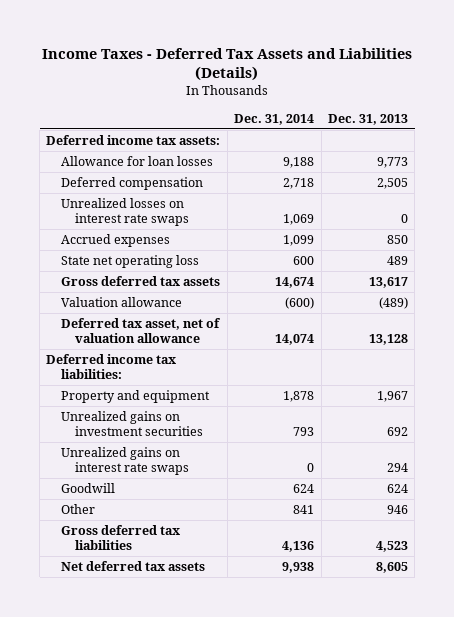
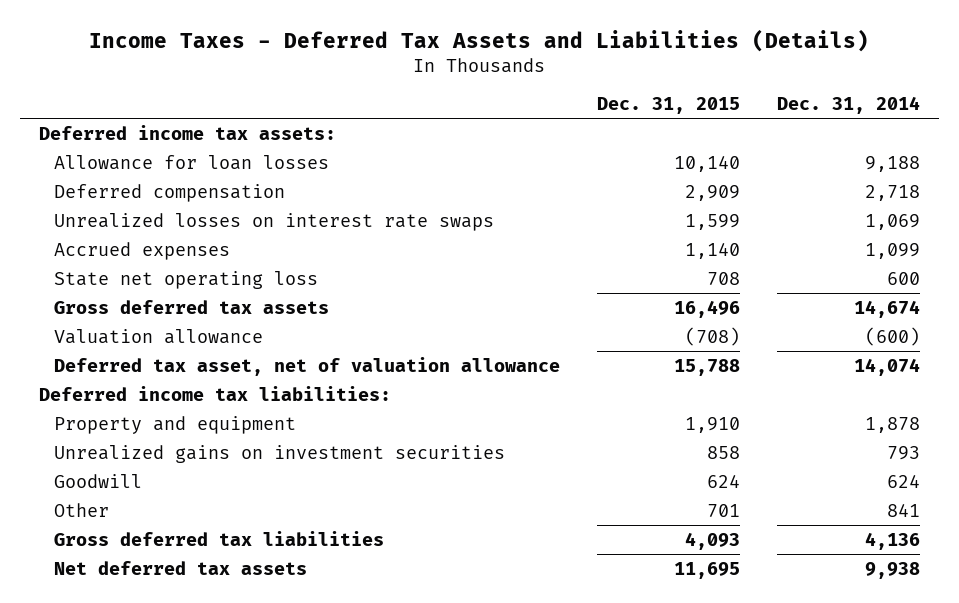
[327,113,408,125] Dec. 31, 2013 -> none
none -> [596,97,740,115] Dec. 31, 2015
[60,446,190,476] Unrealized gains on interest rate swaps -> none

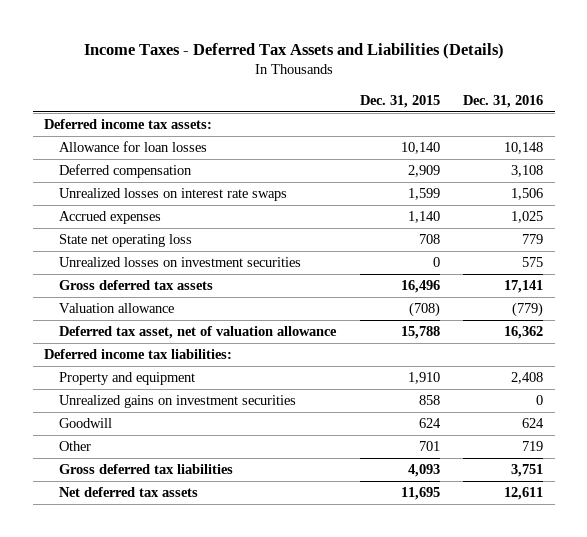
[777,96,921,115] Dec. 31, 2014 -> none
none -> [462,95,543,109] Dec. 31, 2016
none -> [59,257,302,268] Unrealized losses on investment securities

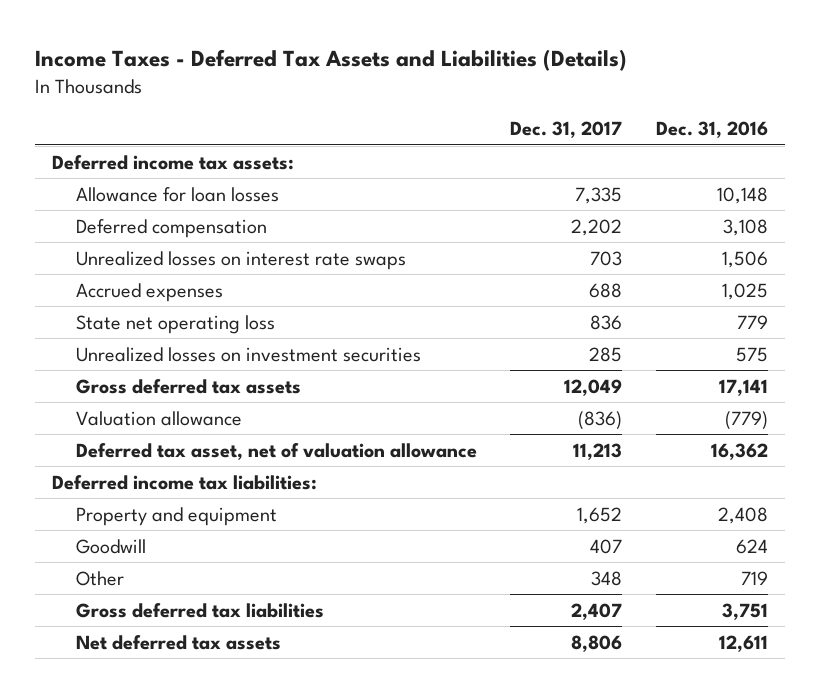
[359,95,440,109] Dec. 31, 2015 -> none
none -> [510,121,623,139] Dec. 31, 2017
[59,395,297,409] Unrealized gains on investment securities -> none

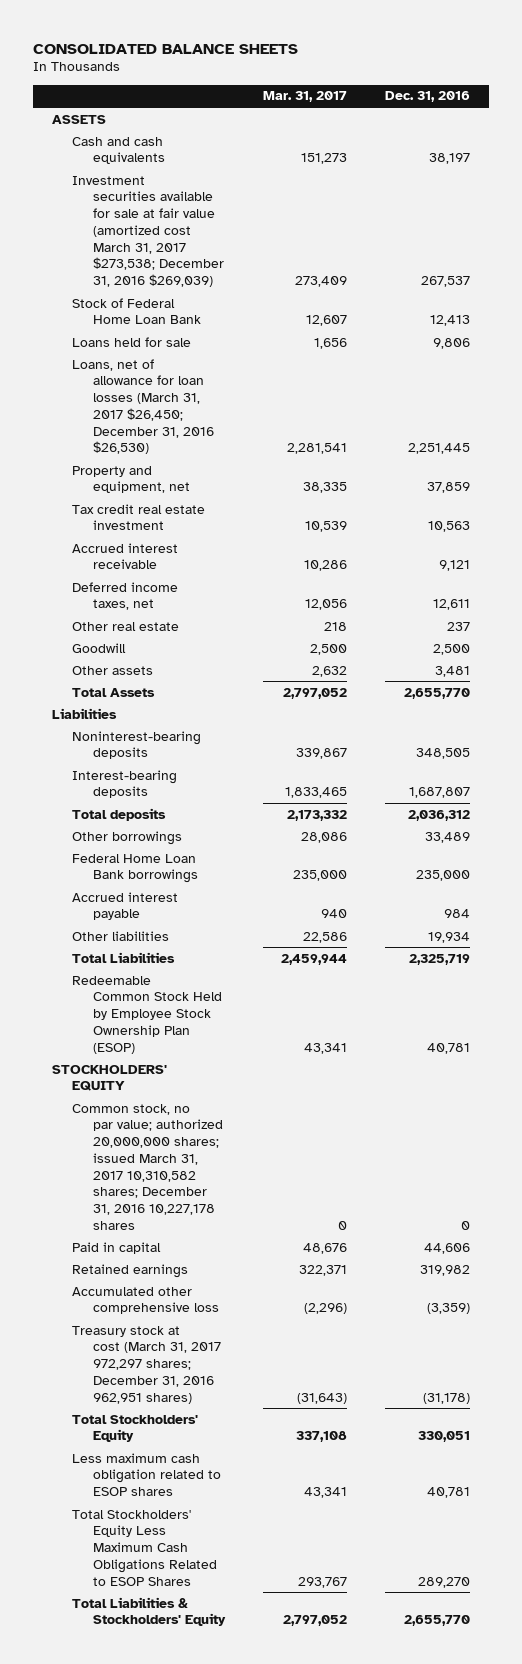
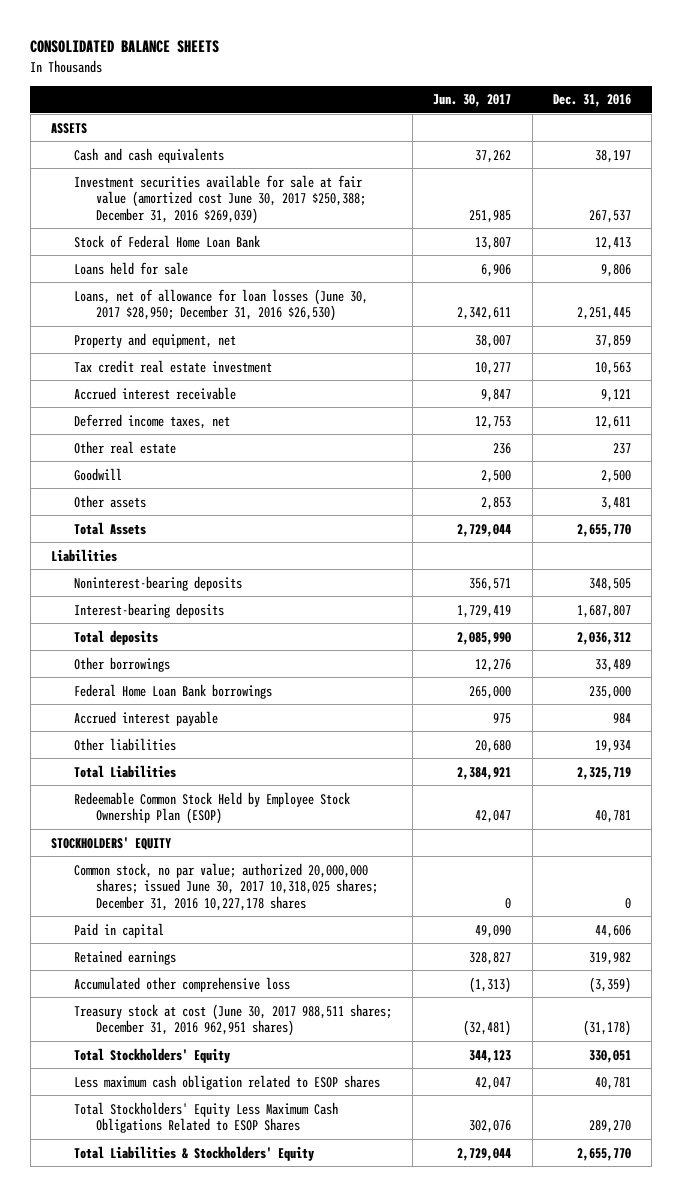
[263,91,348,103] Mar. 31, 2017 -> none
none -> [433,94,512,108] Jun. 30, 2017
[72,175,224,288] Investment securities available for sale at fair value (amortized cost March 31, 2017 $273,538; December 31, 2016 $269,039) -> [73,174,367,224] Investment securities available for sale at fair value (amortized cost June 30, 2017 $250,388; December 31, 2016 $269,039)
[72,358,214,455] Loans, net of allowance for loan losses (March 31, 2017 $26,450; December 31, 2016 $26,530) -> [73,288,368,322] Loans, net of allowance for loan losses (June 30, 2017 $28,950; December 31, 2016 $26,530)
[72,1103,223,1230] Common stock, no par value; authorized 20,000,000 shares; issued March 31, 2017 10,310,582 shares; December 31, 2016 10,227,178 shares -> [73,862,379,911] Common stock, no par value; authorized 20,000,000 shares; issued June 30, 2017 10,318,025 shares; December 31, 2016 10,227,178 shares
[72,1325,221,1404] Treasury stock at cost (March 31, 2017 972,297 shares; December 31, 2016 962,951 shares) -> [73,1003,392,1037] Treasury stock at cost (June 30, 2017 988,511 shares; December 31, 2016 962,951 shares)

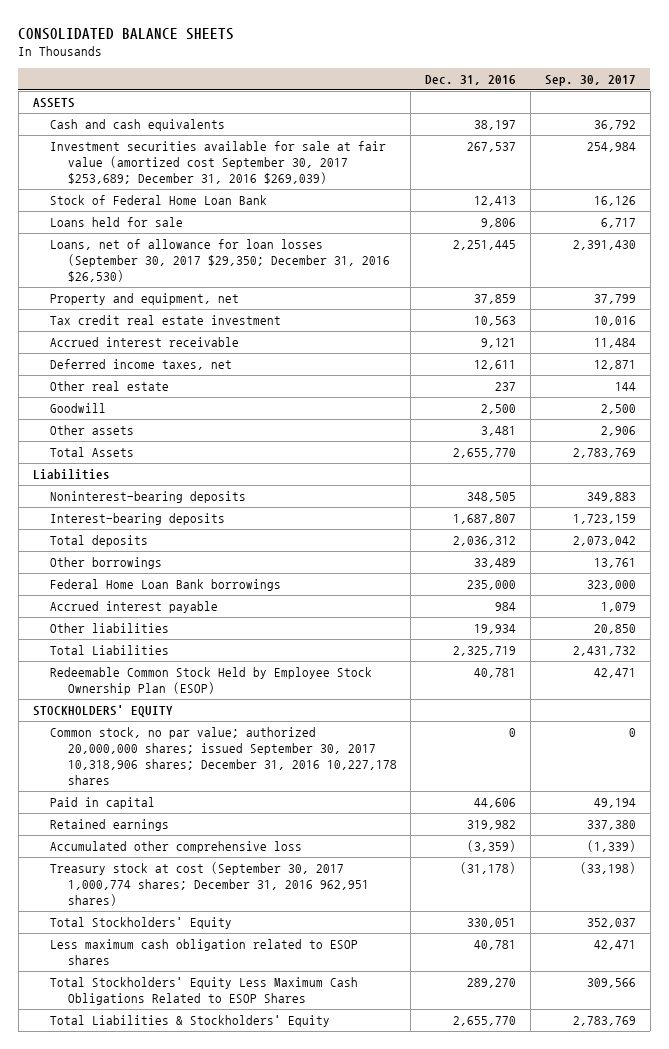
[433,94,512,108] Jun. 30, 2017 -> none
none -> [545,75,637,87] Sep. 30, 2017
[73,174,367,224] Investment securities available for sale at fair value (amortized cost June 30, 2017 $250,388; December 31, 2016 $269,039) -> [50,140,387,185] Investment securities available for sale at fair value (amortized cost September 30, 2017 $253,689; December 31, 2016 $269,039)
[73,288,368,322] Loans, net of allowance for loan losses (June 30, 2017 $28,950; December 31, 2016 $26,530) -> [50,238,390,283] Loans, net of allowance for loan losses (September 30, 2017 $29,350; December 31, 2016 $26,530)
[73,862,379,911] Common stock, no par value; authorized 20,000,000 shares; issued June 30, 2017 10,318,025 shares; December 31, 2016 10,227,178 shares -> [50,726,397,786] Common stock, no par value; authorized 20,000,000 shares; issued September 30, 2017 10,318,906 shares; December 31, 2016 10,227,178 shares
[73,1003,392,1037] Treasury stock at cost (June 30, 2017 988,511 shares; December 31, 2016 962,951 shares) -> [50,861,369,907] Treasury stock at cost (September 30, 2017 1,000,774 shares; December 31, 2016 962,951 shares)

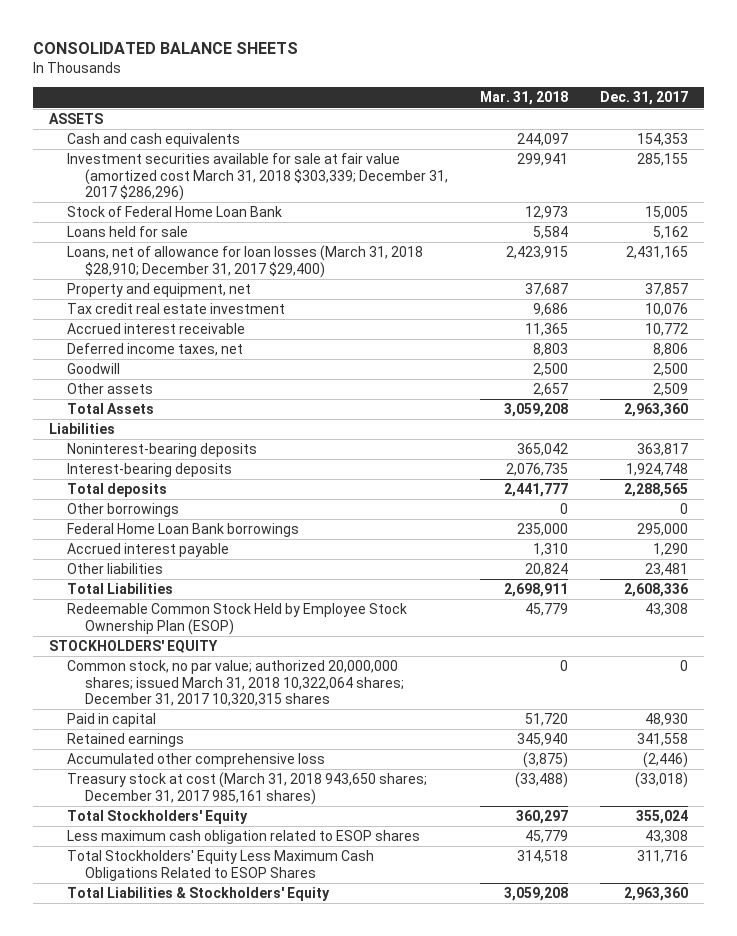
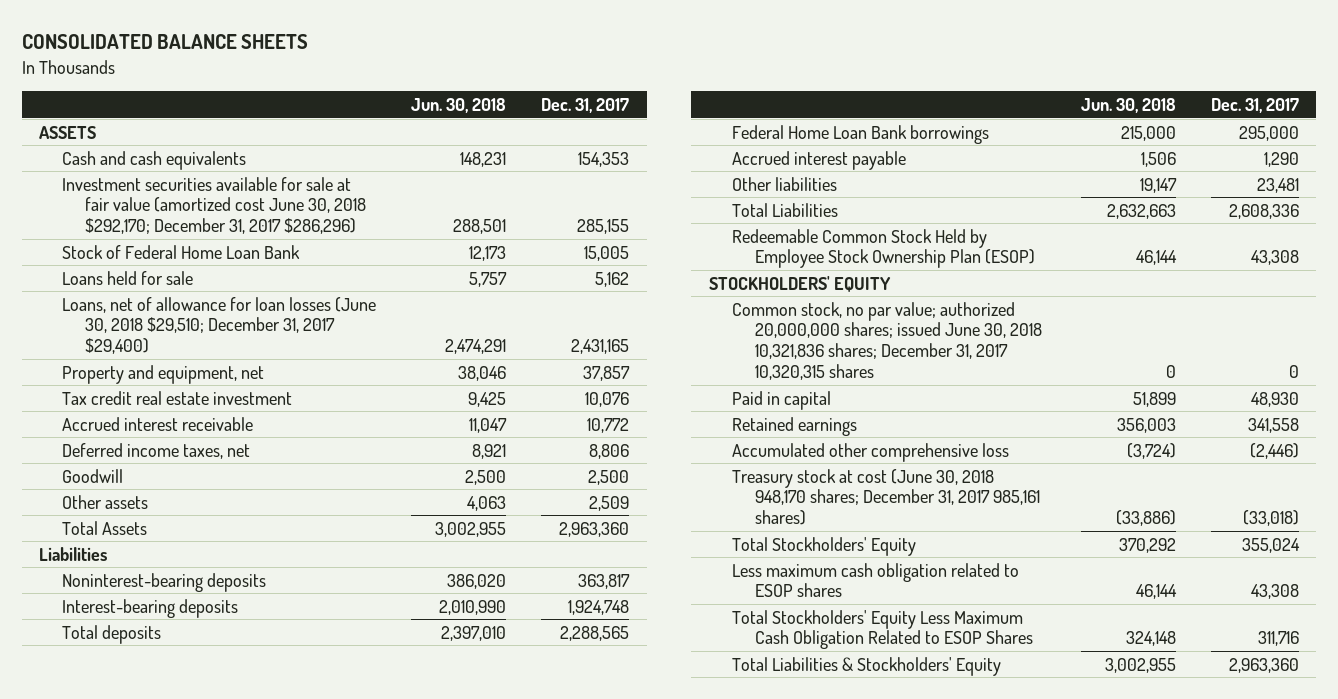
[480,91,569,106] Mar. 31, 2018 -> none
none -> [411,98,507,114] Jun. 30, 2018
[66,153,449,202] Investment securities available for sale at fair value (amortized cost March 31, 2018 $303,339; December 31, 2017 $286,296) -> [62,176,367,235] Investment securities available for sale at fair value (amortized cost June 30, 2018 $292,170; December 31, 2017 $286,296)
[66,245,423,278] Loans, net of allowance for loan losses (March 31, 2018 $28,910; December 31, 2017 $29,400) -> [62,296,377,355] Loans, net of allowance for loan losses (June 30, 2018 $29,510; December 31, 2017 $29,400)
[66,503,179,518] Other borrowings -> none
[66,660,405,707] Common stock, no par value; authorized 20,000,000 shares; issued March 31, 2018 10,322,064 shares; December 31, 2017 10,320,315 shares -> [731,301,1042,381] Common stock, no par value; authorized 20,000,000 shares; issued June 30, 2018 10,321,836 shares; December 31, 2017 10,320,315 shares
[66,772,427,805] Treasury stock at cost (March 31, 2018 943,650 shares; December 31, 2017 985,161 shares) -> [731,468,1040,526] Treasury stock at cost (June 30, 2018 948,170 shares; December 31, 2017 985,161 shares)
[66,850,374,881] Total Stockholders' Equity Less Maximum Cash Obligations Related to ESOP Shares -> [731,609,1033,650] Total Stockholders' Equity Less Maximum Cash Obligation Related to ESOP Shares

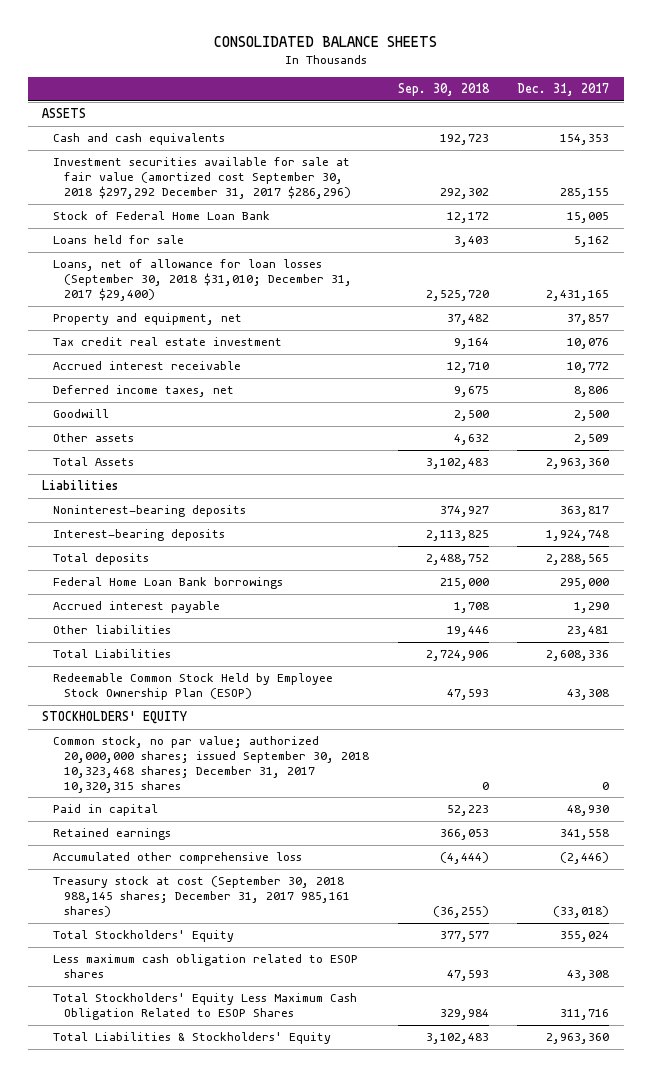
[411,98,507,114] Jun. 30, 2018 -> none
none -> [397,83,490,97] Sep. 30, 2018
[62,176,367,235] Investment securities available for sale at fair value (amortized cost June 30, 2018 $292,170; December 31, 2017 $286,296) -> [53,157,352,199] Investment securities available for sale at fair value (amortized cost September 30, 2018 $297,292 December 31, 2017 $286,296)
[62,296,377,355] Loans, net of allowance for loan losses (June 30, 2018 $29,510; December 31, 2017 $29,400) -> [53,259,353,301] Loans, net of allowance for loan losses (September 30, 2018 $31,010; December 31, 2017 $29,400)
[731,301,1042,381] Common stock, no par value; authorized 20,000,000 shares; issued June 30, 2018 10,321,836 shares; December 31, 2017 10,320,315 shares -> [53,736,370,793] Common stock, no par value; authorized 20,000,000 shares; issued September 30, 2018 10,323,468 shares; December 31, 2017 10,320,315 shares
[731,468,1040,526] Treasury stock at cost (June 30, 2018 948,170 shares; December 31, 2017 985,161 shares) -> [53,876,351,917] Treasury stock at cost (September 30, 2018 988,145 shares; December 31, 2017 985,161 shares)

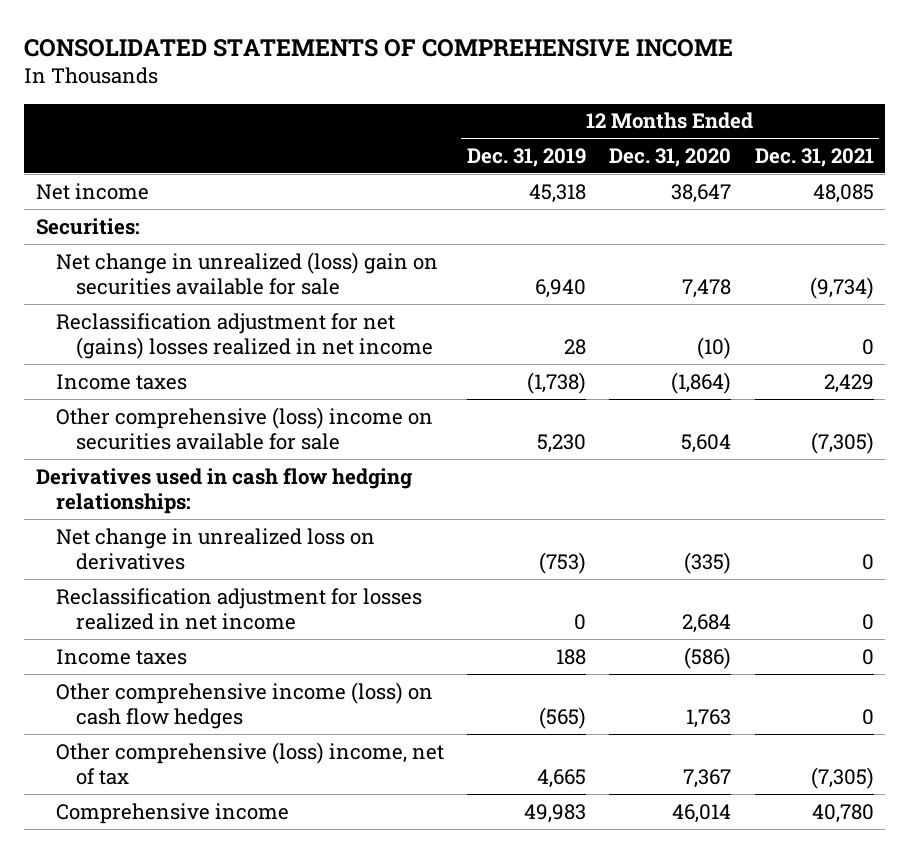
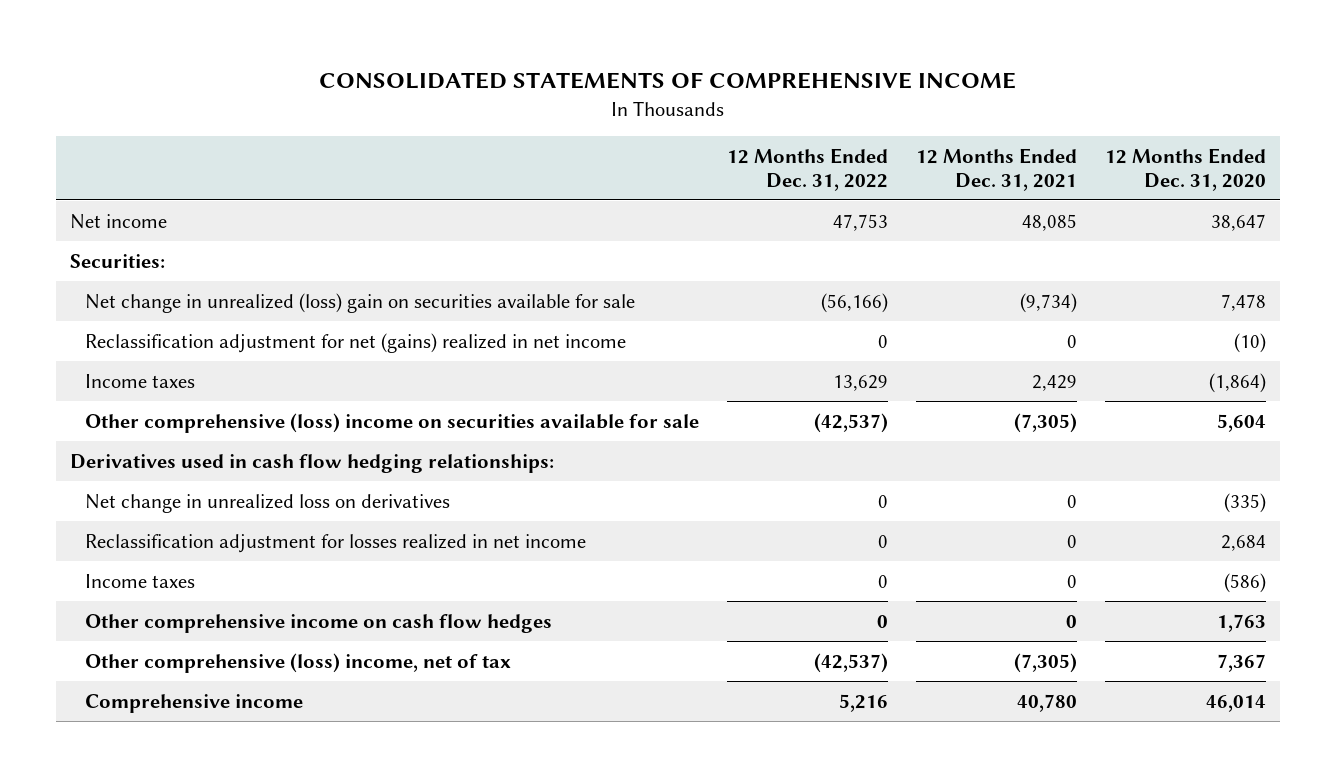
[467,147,587,167] Dec. 31, 2019 -> none
none -> [726,147,888,191] 12 Months Ended Dec. 31, 2022
[56,312,434,359] Reclassification adjustment for net (gains) losses realized in net income -> [84,332,626,353] Reclassification adjustment for net (gains) realized in net income
[56,681,434,729] Other comprehensive income (loss) on cash flow hedges -> [84,613,552,633] Other comprehensive income on cash flow hedges

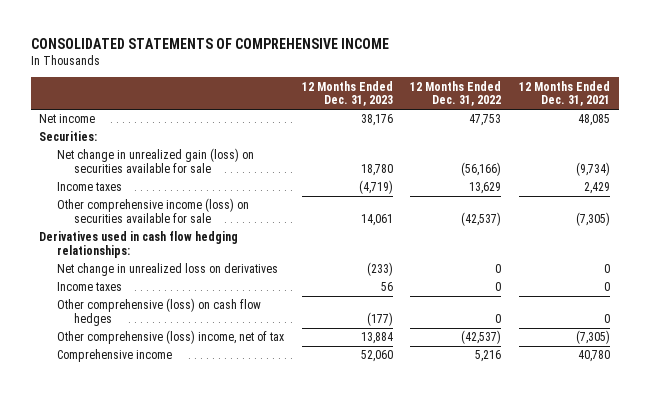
[1105,147,1267,191] 12 Months Ended Dec. 31, 2020 -> none
none -> [301,80,393,107] 12 Months Ended Dec. 31, 2023
[84,332,626,353] Reclassification adjustment for net (gains) realized in net income -> none
[84,292,635,313] Net change in unrealized (loss) gain on securities available for sale -> [56,148,254,173] Net change in unrealized gain (loss) on securities available for sale
[84,412,699,433] Other comprehensive (loss) income on securities available for sale -> [56,198,249,223] Other comprehensive income (loss) on securities available for sale
[84,533,586,553] Reclassification adjustment for losses realized in net income -> none
[84,613,552,633] Other comprehensive income on cash flow hedges -> [56,298,261,326] Other comprehensive (loss) on cash flow hedges

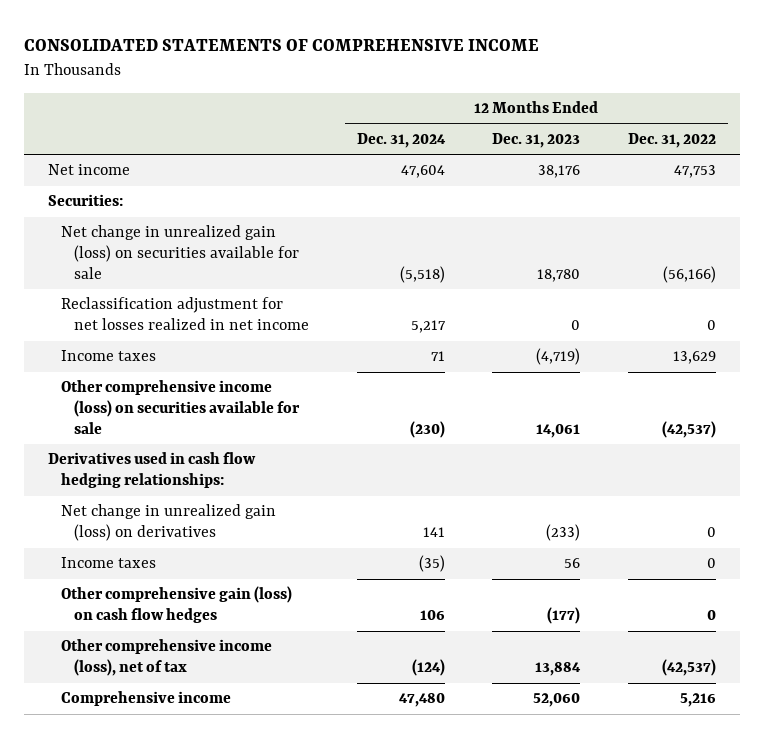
[518,80,610,107] 12 Months Ended Dec. 31, 2021 -> none
none -> [356,132,446,148] Dec. 31, 2024
none -> [60,297,309,331] Reclassification adjustment for net losses realized in net income
[56,263,278,277] Net change in unrealized loss on derivatives -> [60,504,276,542] Net change in unrealized gain (loss) on derivatives
[56,298,261,326] Other comprehensive (loss) on cash flow hedges -> [60,586,292,624] Other comprehensive gain (loss) on cash flow hedges
[56,330,284,345] Other comprehensive (loss) income, net of tax -> [60,639,272,677] Other comprehensive income (loss), net of tax

